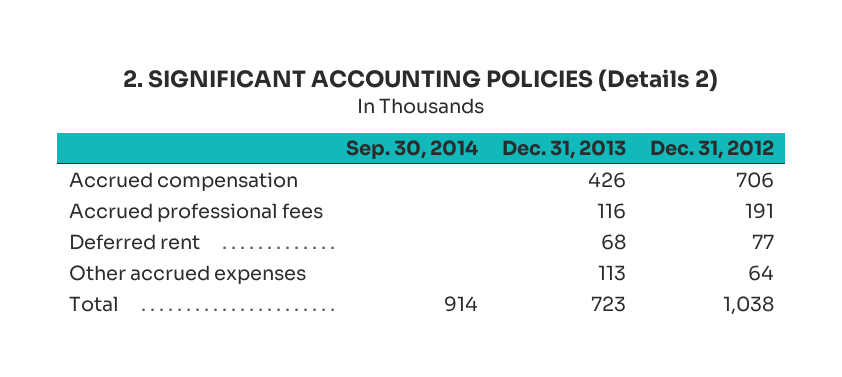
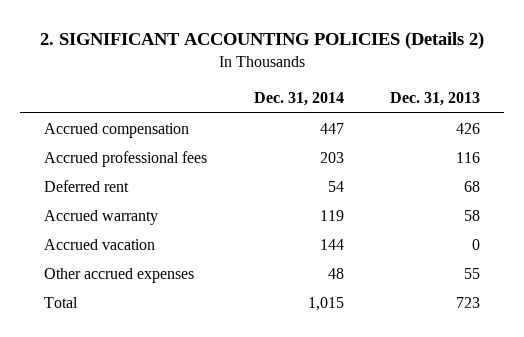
[346,140,479,160] Sep. 30, 2014 -> none
[649,140,774,160] Dec. 31, 2012 -> none
none -> [253,92,344,107] Dec. 31, 2014
none -> [43,209,158,225] Accrued warranty
none -> [43,238,155,250] Accrued vacation
[598,265,627,282] 113 -> [464,267,481,279] 55

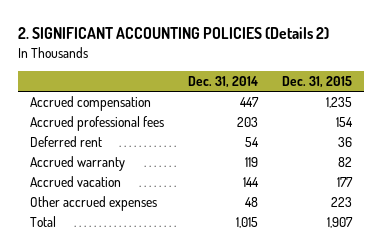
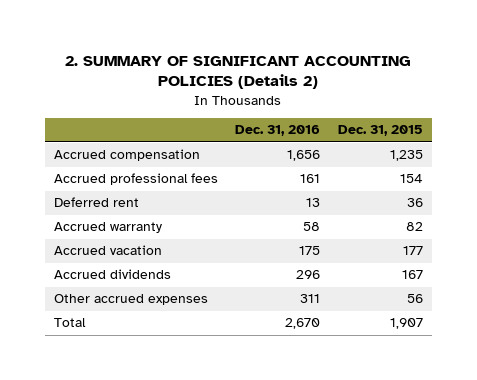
[18,27,330,40] 2. SIGNIFICANT ACCOUNTING POLICIES (Details 2) -> [65,55,412,90] 2. SUMMARY OF SIGNIFICANT ACCOUNTING POLICIES (Details 2)
[188,76,259,89] Dec. 31, 2014 -> none
none -> [235,125,321,137] Dec. 31, 2016
none -> [53,269,171,280] Accrued dividends
[330,196,352,207] 223 -> [407,294,424,304] 56

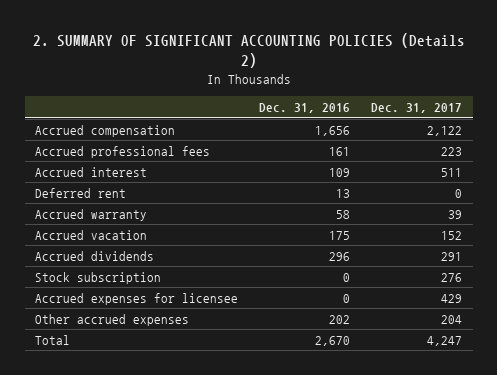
[338,125,424,137] Dec. 31, 2015 -> none
none -> [371,103,463,114] Dec. 31, 2017
none -> [35,166,148,177] Accrued interest
none -> [35,271,162,284] Stock subscription
none -> [35,292,239,305] Accrued expenses for licensee
[300,294,321,304] 311 -> [329,314,351,324] 202

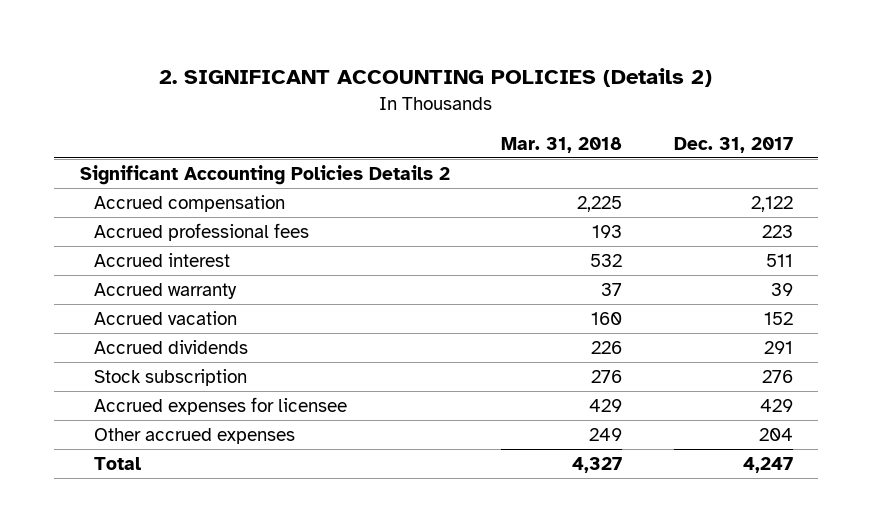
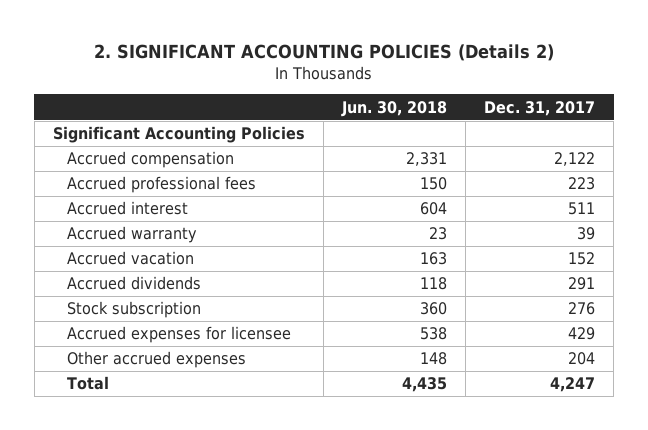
[501,136,623,153] Mar. 31, 2018 -> none
none -> [341,100,448,117] Jun. 30, 2018
[79,165,450,186] Significant Accounting Policies Details 2 -> [52,126,305,144] Significant Accounting Policies

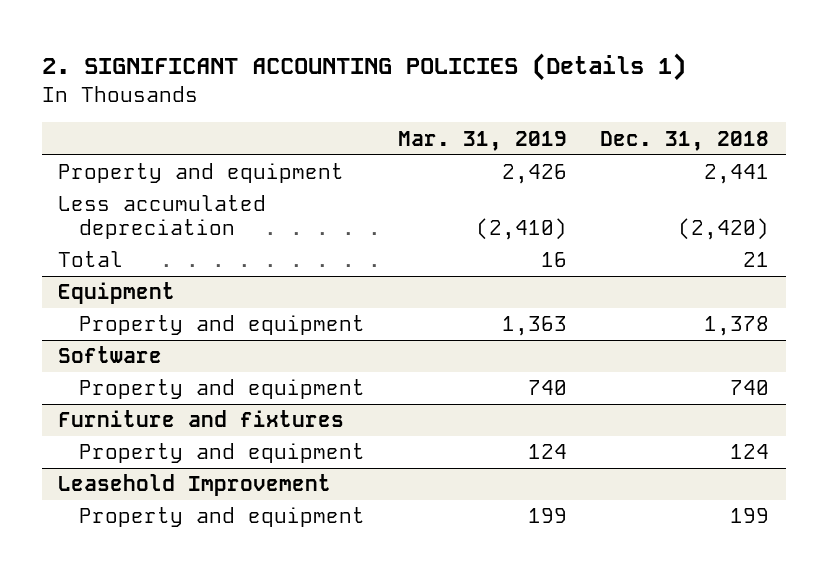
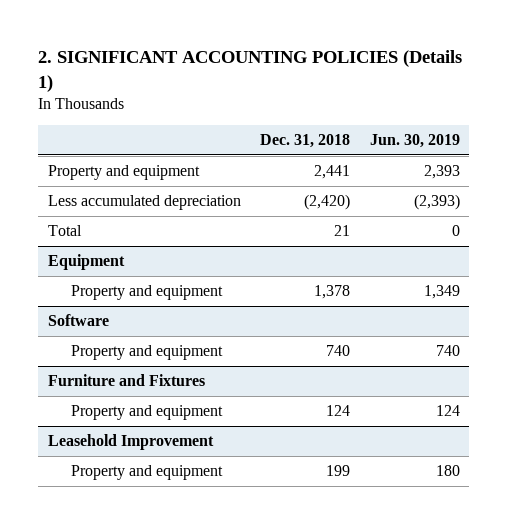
[397,130,567,151] Mar. 31, 2019 -> none
none -> [369,134,460,149] Jun. 30, 2019
[58,410,345,428] Furniture and fixtures -> [48,374,206,387] Furniture and Fixtures

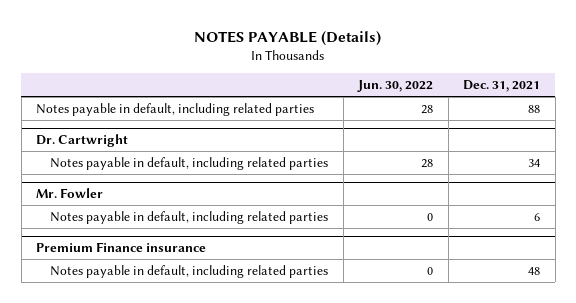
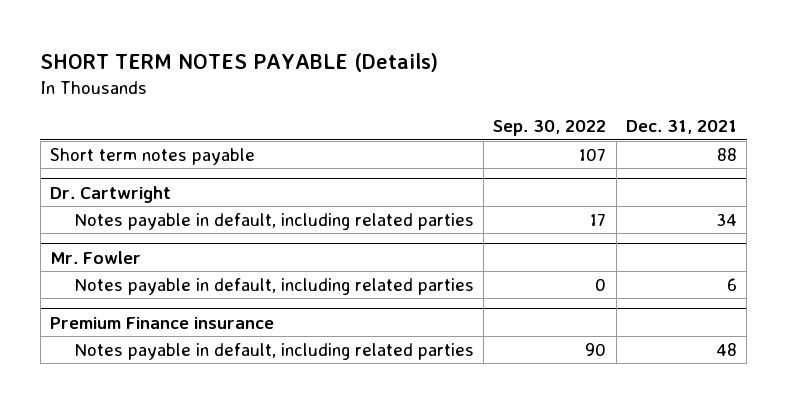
[194,30,382,46] NOTES PAYABLE (Details) -> [40,53,439,73] SHORT TERM NOTES PAYABLE (Details)
[357,79,434,92] Jun. 30, 2022 -> none
none -> [493,120,607,137] Sep. 30, 2022
[36,102,315,116] Notes payable in default, including related parties -> none
none -> [50,147,256,165] Short term notes payable

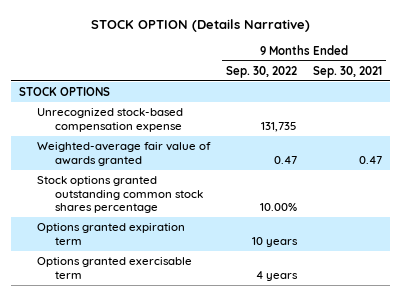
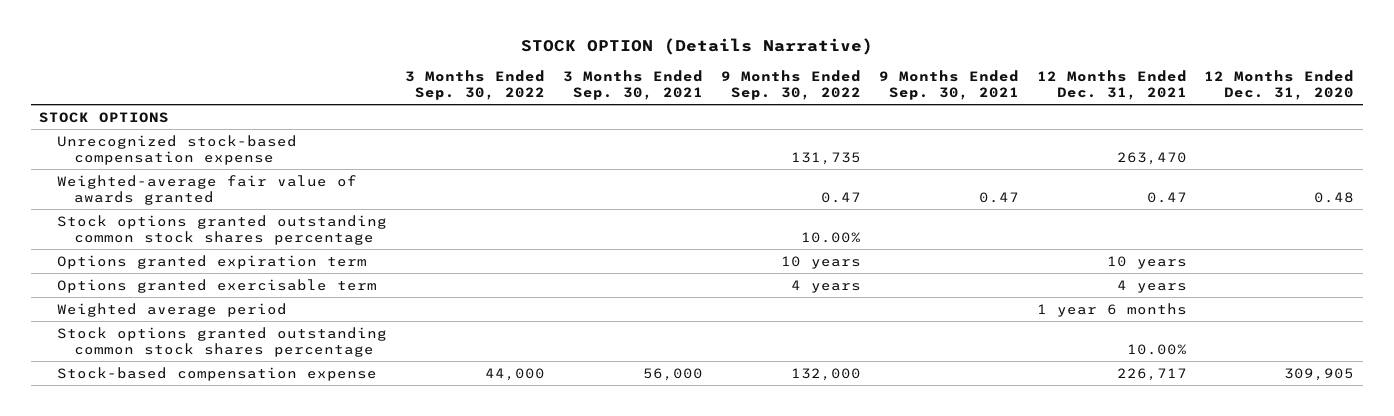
none -> [404,69,545,101] 3 Months Ended Sep. 30, 2022
none -> [562,69,703,101] 3 Months Ended Sep. 30, 2021
none -> [1036,69,1187,101] 12 Months Ended Dec. 31, 2021
none -> [1204,69,1355,101] 12 Months Ended Dec. 31, 2020
none -> [56,302,287,317] Weighted average period
none -> [56,326,387,357] Stock options granted outstanding common stock shares percentage
none -> [56,366,377,381] Stock-based compensation expense

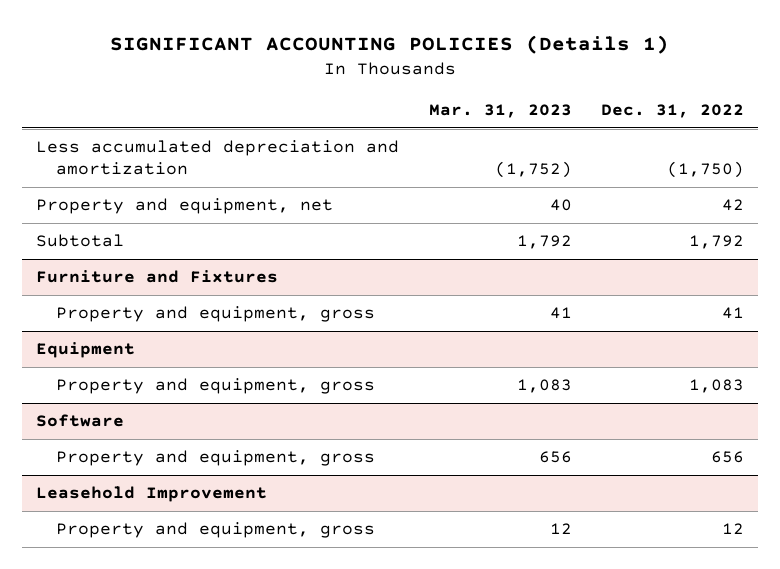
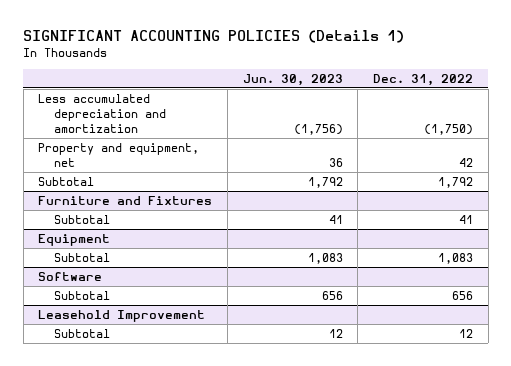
[428,104,572,119] Mar. 31, 2023 -> none
none -> [242,73,343,86] Jun. 30, 2023
[56,306,376,323] Property and equipment, gross -> [53,214,110,224] Subtotal
[56,378,376,395] Property and equipment, gross -> [53,252,110,262] Subtotal
[56,450,376,467] Property and equipment, gross -> [53,290,110,300] Subtotal
[56,522,376,539] Property and equipment, gross -> [53,328,110,338] Subtotal

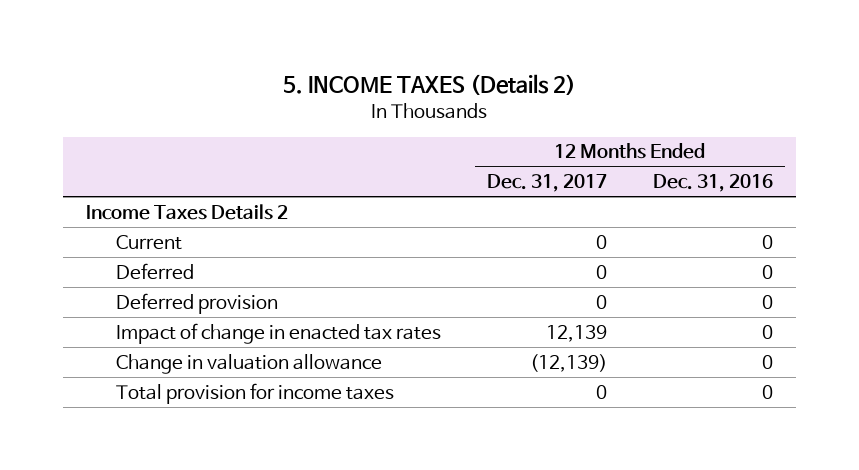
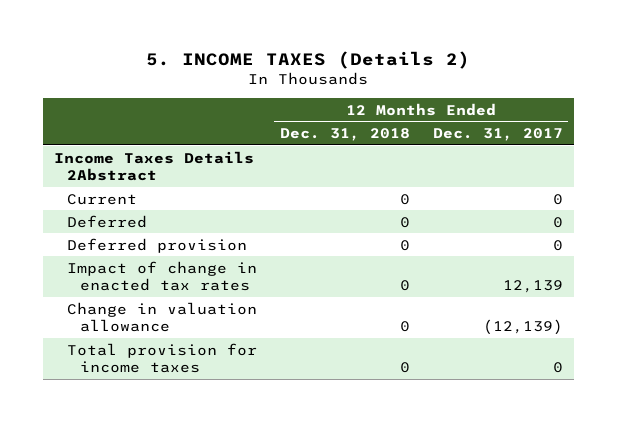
[652,174,773,193] Dec. 31, 2016 -> none
none -> [279,127,410,141] Dec. 31, 2018
[85,203,288,220] Income Taxes Details 2 -> [54,150,255,181] Income Taxes Details 2Abstract

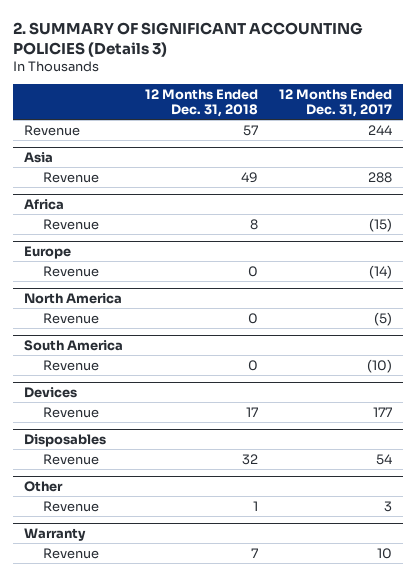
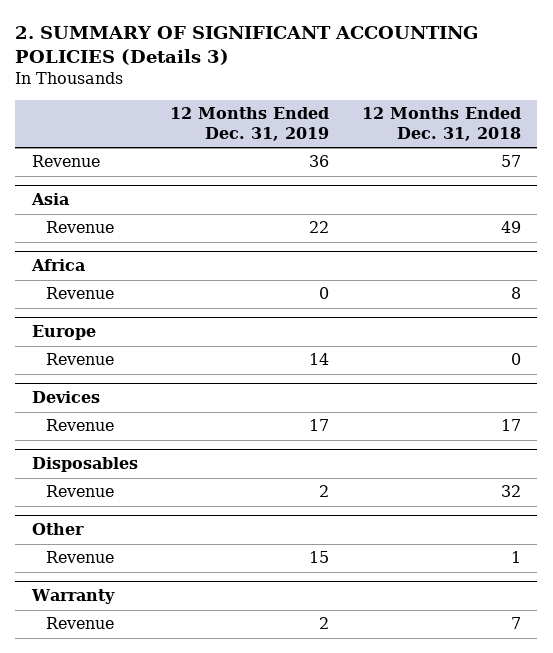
[279,89,393,118] 12 Months Ended Dec. 31, 2017 -> none
none -> [170,107,330,142] 12 Months Ended Dec. 31, 2019
[24,293,123,305] North America -> none
[43,312,100,324] Revenue -> none
[24,340,124,352] South America -> none
[43,359,100,371] Revenue -> none

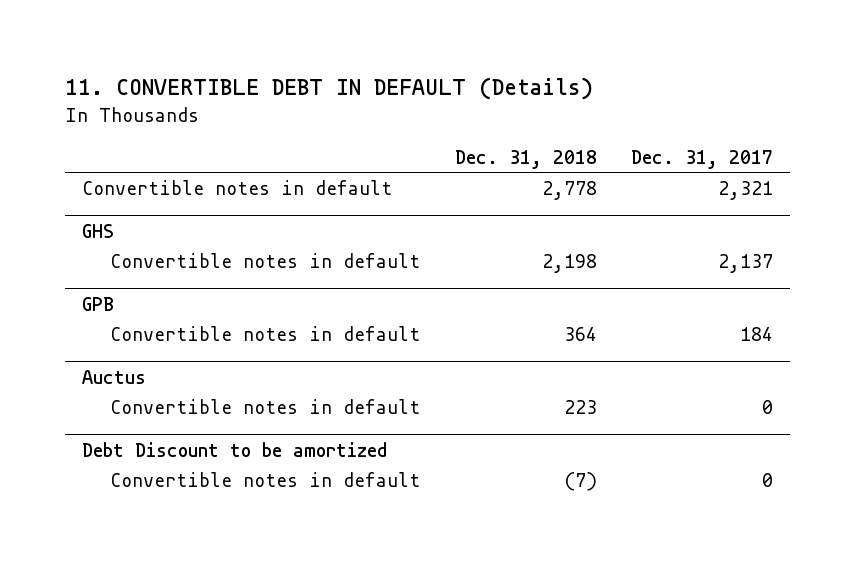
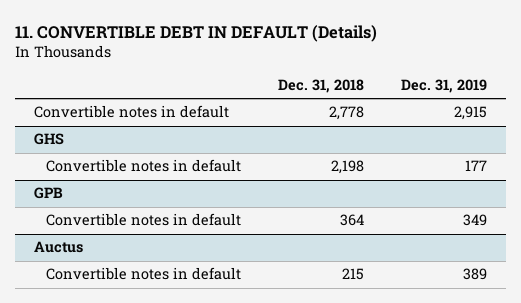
[631,149,774,169] Dec. 31, 2017 -> none
none -> [401,78,488,93] Dec. 31, 2019
[81,441,387,457] Debt Discount to be amortized -> none
[110,472,421,488] Convertible notes in default -> none
[563,400,597,415] 223 -> [342,268,365,281] 215

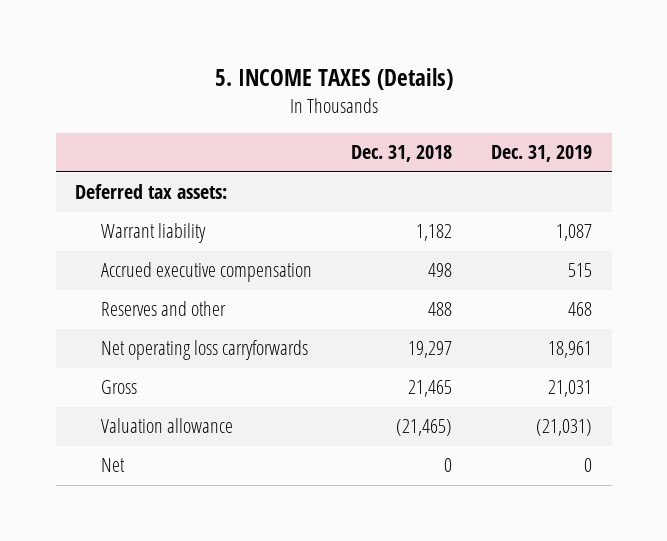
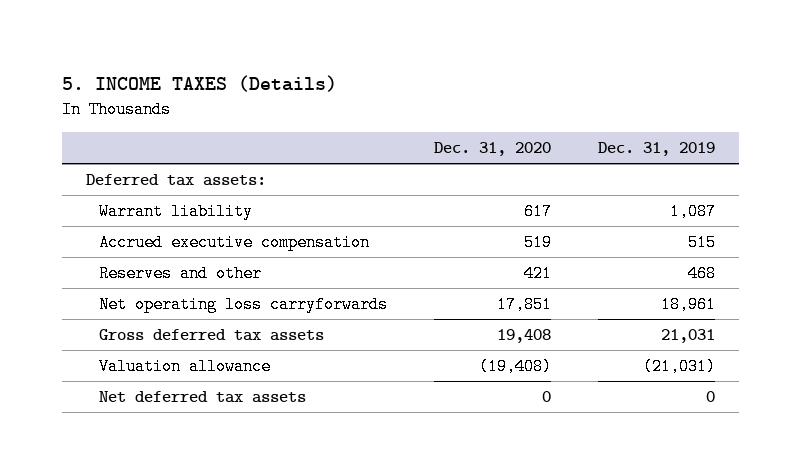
[351,145,453,163] Dec. 31, 2018 -> none
none -> [434,142,552,157] Dec. 31, 2020
[100,380,137,395] Gross -> [99,329,325,342] Gross deferred tax assets
[100,458,125,473] Net -> [99,391,307,404] Net deferred tax assets

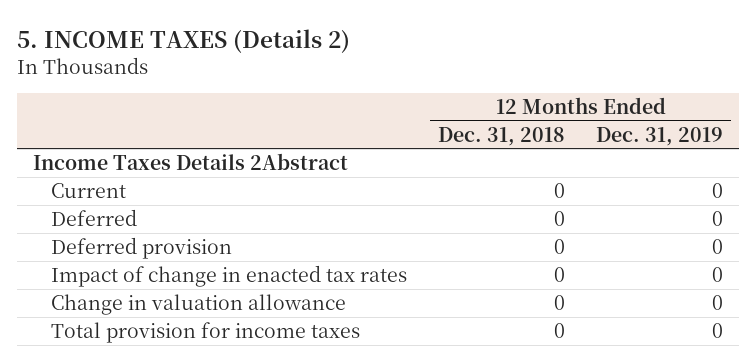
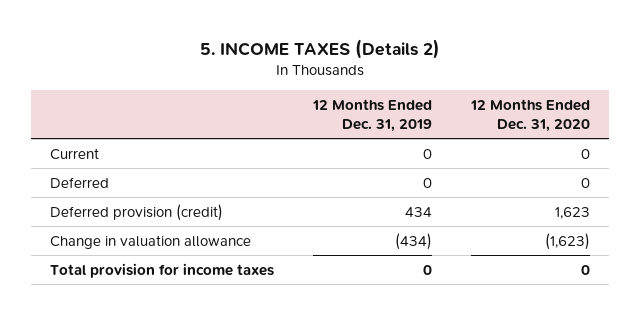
[438,126,566,146] Dec. 31, 2018 -> none
none -> [469,98,590,133] 12 Months Ended Dec. 31, 2020
[33,152,349,170] Income Taxes Details 2Abstract -> none
[51,264,408,287] Impact of change in enacted tax rates -> none
[51,236,233,259] Deferred provision -> [50,203,224,221] Deferred provision (credit)
[712,238,724,254] 0 -> [404,206,432,217] 434
[712,294,724,310] 0 -> [394,232,432,250] (434)

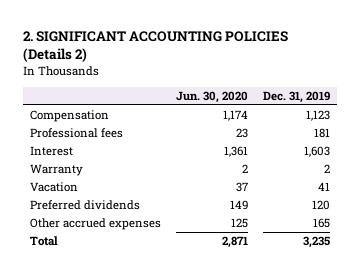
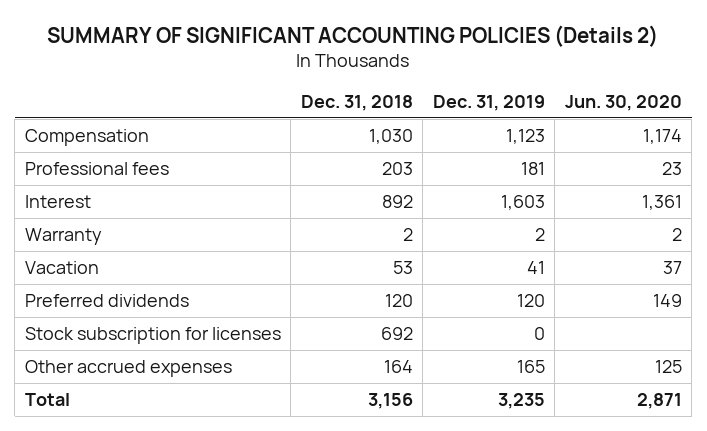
[22,31,288,63] 2. SIGNIFICANT ACCOUNTING POLICIES (Details 2) -> [47,24,659,47] SUMMARY OF SIGNIFICANT ACCOUNTING POLICIES (Details 2)
none -> [300,94,413,111] Dec. 31, 2018
none -> [24,326,281,344] Stock subscription for licenses

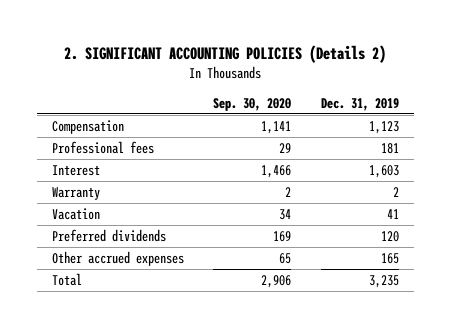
[47,24,659,47] SUMMARY OF SIGNIFICANT ACCOUNTING POLICIES (Details 2) -> [64,44,387,63] 2. SIGNIFICANT ACCOUNTING POLICIES (Details 2)
[300,94,413,111] Dec. 31, 2018 -> none
[564,94,682,111] Jun. 30, 2020 -> none
none -> [213,97,292,111] Sep. 30, 2020
[24,326,281,344] Stock subscription for licenses -> none

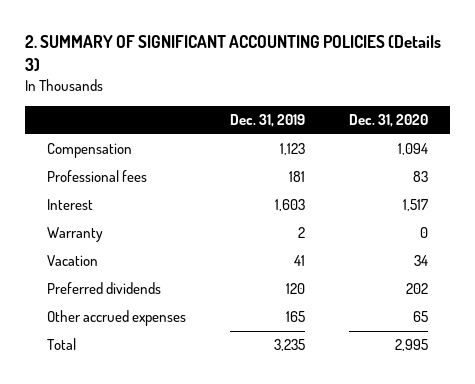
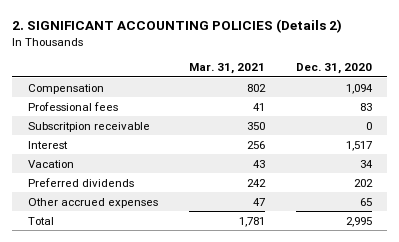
[24,34,441,71] 2. SUMMARY OF SIGNIFICANT ACCOUNTING POLICIES (Details 3) -> [11,19,342,34] 2. SIGNIFICANT ACCOUNTING POLICIES (Details 2)
[229,114,305,128] Dec. 31, 2019 -> none
none -> [188,63,265,75] Mar. 31, 2021
none -> [27,121,150,132] Subscritpion receivable
[46,227,103,243] Warranty -> none

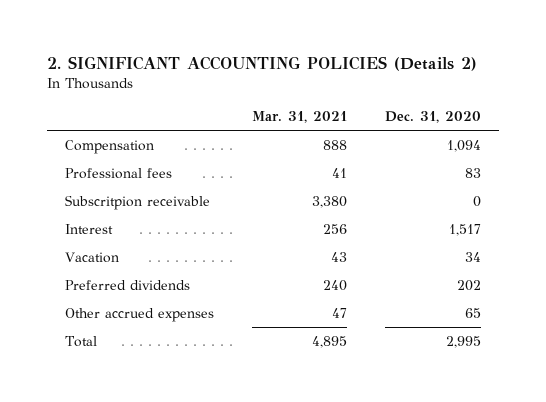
[246,83,266,92] 802 -> [322,140,347,151] 888
[246,121,265,130] 350 -> [311,196,347,209] 3,380
[246,178,266,187] 242 -> [322,280,347,292] 240
[238,216,265,227] 1,781 -> [311,336,347,349] 4,895

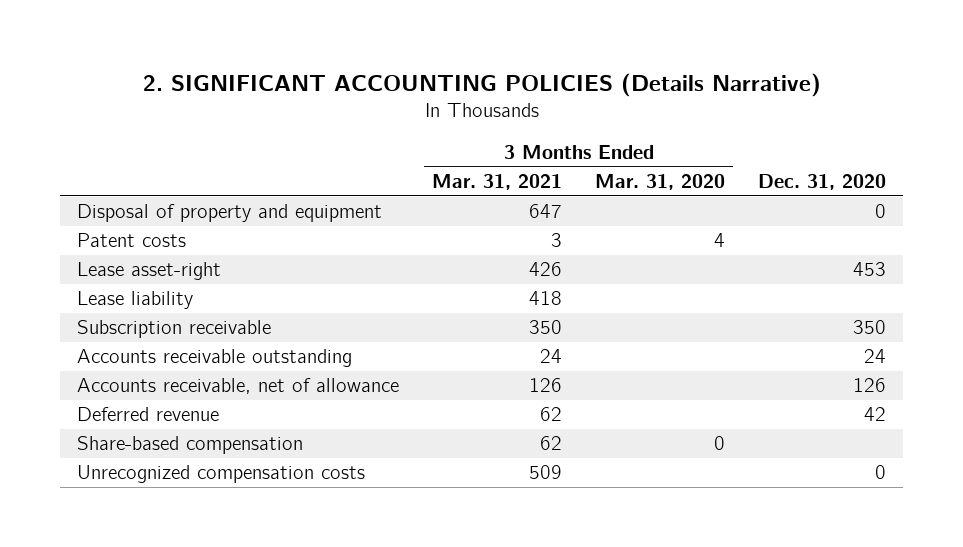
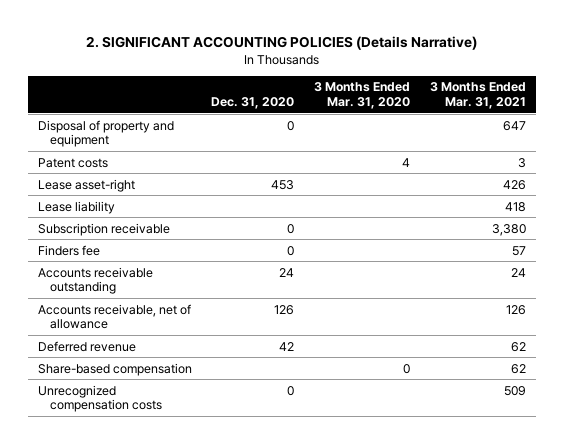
[528,320,562,335] 350 -> [491,223,526,236] 3,380
[853,320,887,335] 350 -> [287,223,295,234] 0
none -> [37,244,100,256] Finders fee

